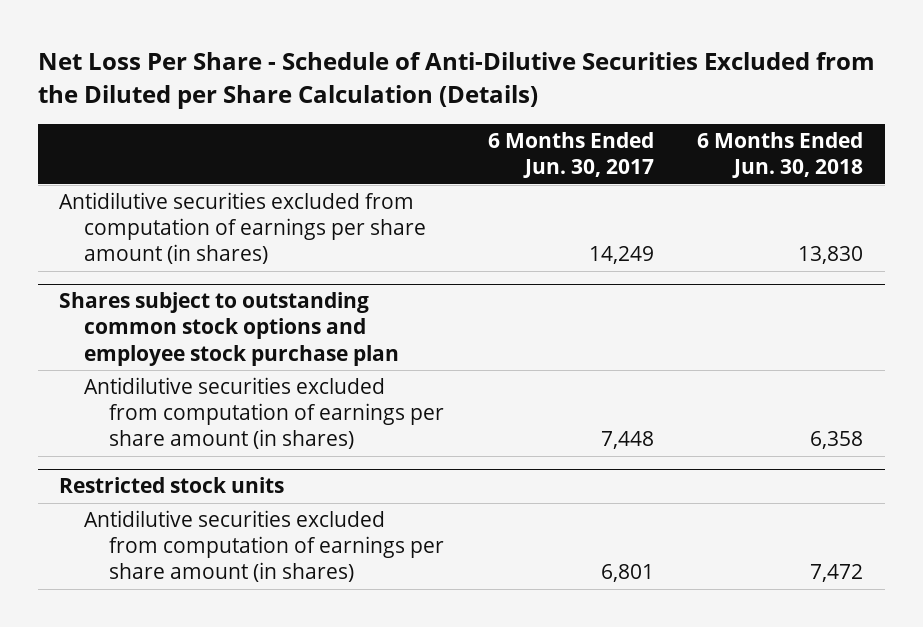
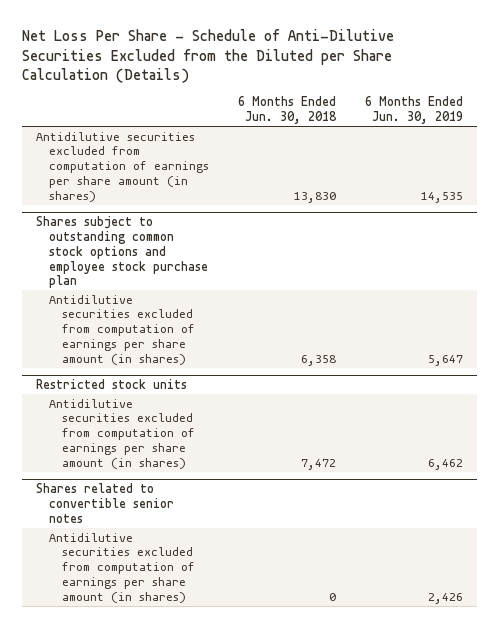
[487,132,654,179] 6 Months Ended Jun. 30, 2017 -> none
none -> [364,96,463,125] 6 Months Ended Jun. 30, 2019
none -> [36,482,174,523] Shares related to convertible senior notes
none -> [48,532,195,603] Antidilutive securities excluded from computation of earnings per share amount (in shares)

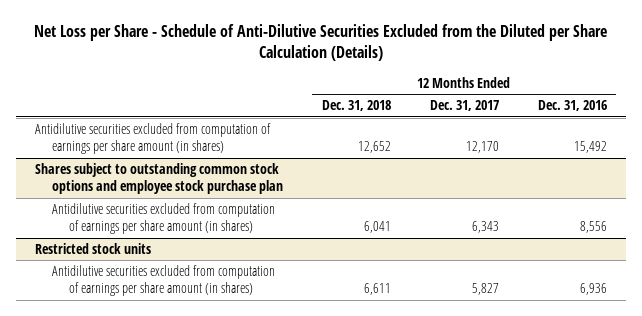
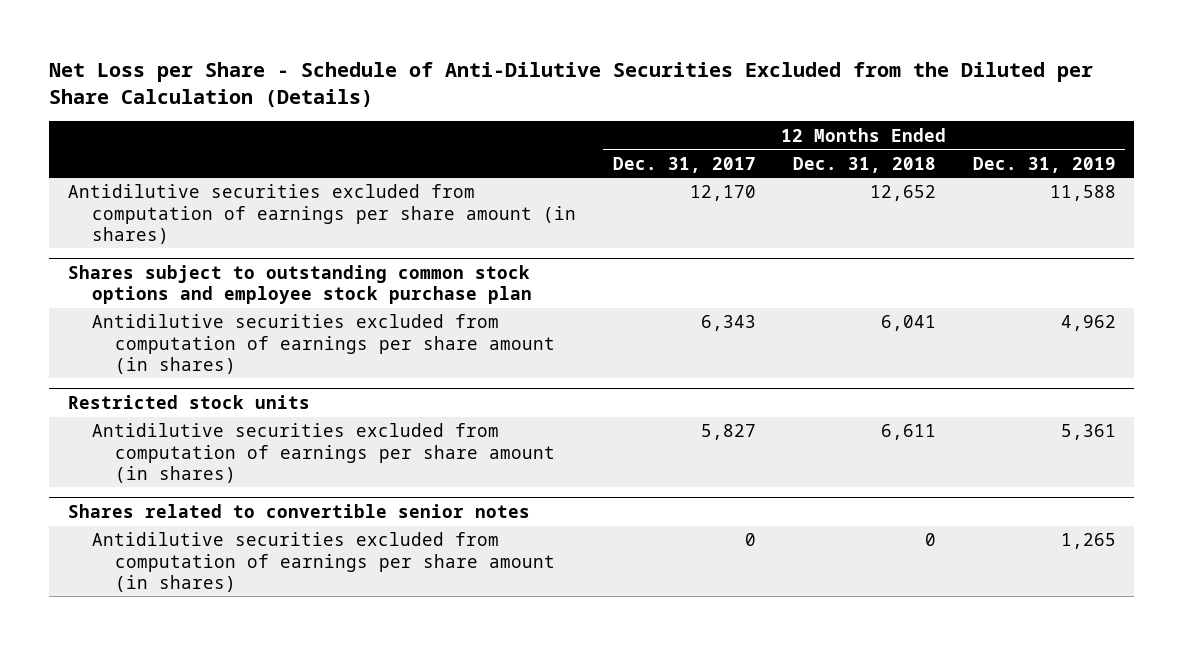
[537,100,607,112] Dec. 31, 2016 -> none
none -> [972,156,1116,173] Dec. 31, 2019
none -> [67,503,530,518] Shares related to convertible senior notes
none -> [91,532,556,592] Antidilutive securities excluded from computation of earnings per share amount (in shares)

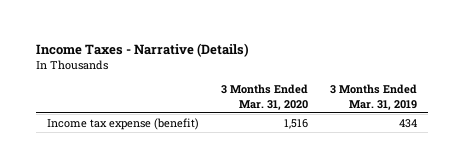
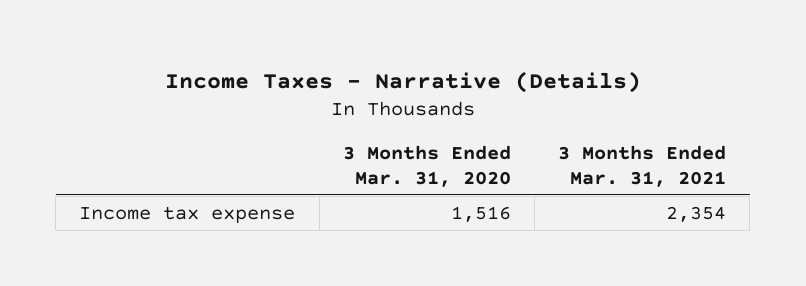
[330,84,418,110] 3 Months Ended Mar. 31, 2019 -> none
none -> [558,144,727,187] 3 Months Ended Mar. 31, 2021
[47,118,200,131] Income tax expense (benefit) -> [79,205,296,223] Income tax expense

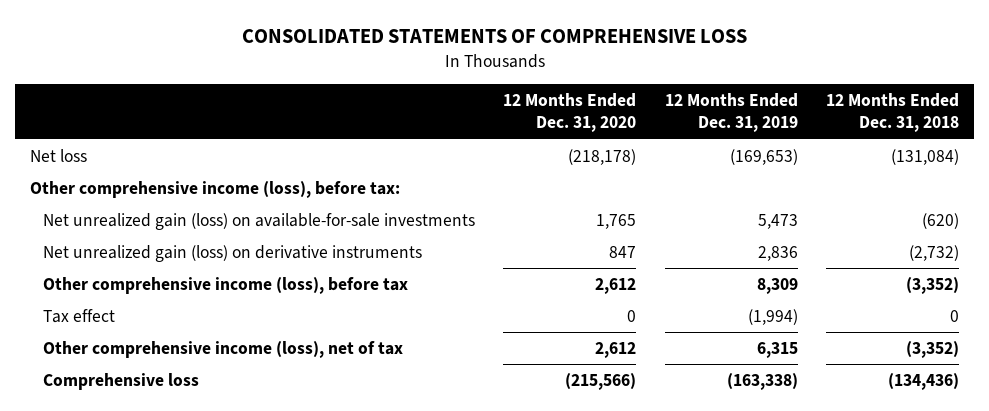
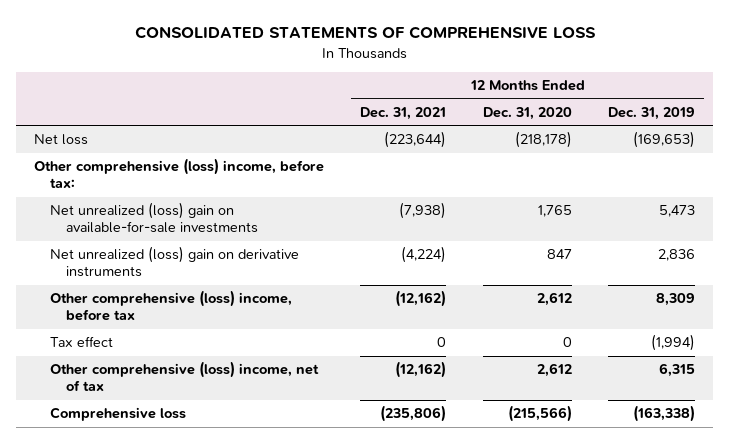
[826,93,960,133] 12 Months Ended Dec. 31, 2018 -> none
none -> [360,107,447,121] Dec. 31, 2021
[29,181,400,199] Other comprehensive income (loss), before tax: -> [33,158,324,189] Other comprehensive (loss) income, before tax:
[42,213,475,231] Net unrealized gain (loss) on available-for-sale investments -> [50,202,259,234] Net unrealized (loss) gain on available-for-sale investments
[42,245,422,263] Net unrealized gain (loss) on derivative instruments -> [50,246,300,278] Net unrealized (loss) gain on derivative instruments
[42,277,408,295] Other comprehensive income (loss), before tax -> [50,290,293,322] Other comprehensive (loss) income, before tax
[42,341,403,359] Other comprehensive income (loss), net of tax -> [50,361,320,392] Other comprehensive (loss) income, net of tax

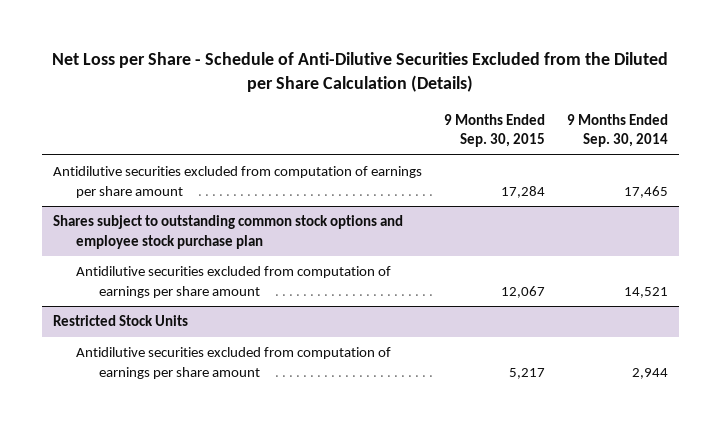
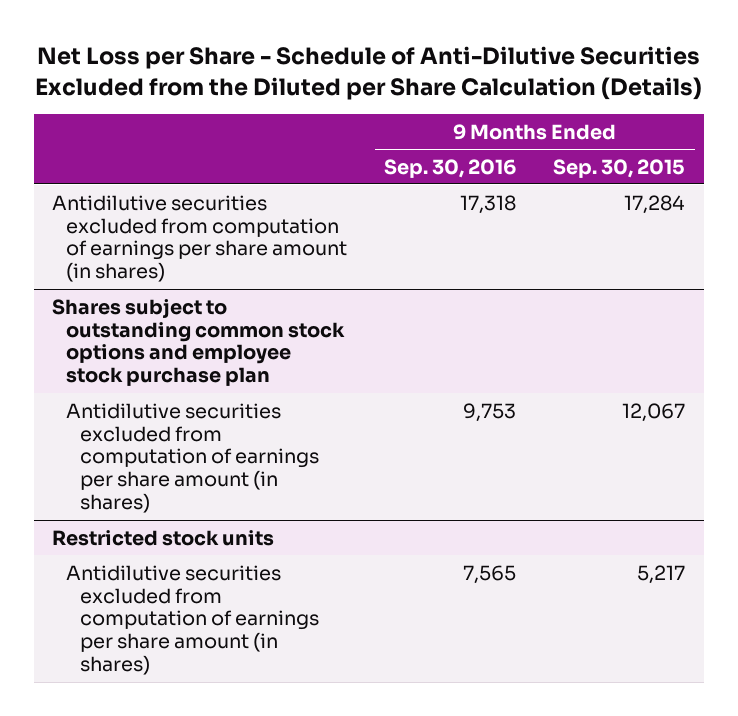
[566,113,668,148] 9 Months Ended Sep. 30, 2014 -> none
none -> [384,158,517,178] Sep. 30, 2016
[52,166,422,198] Antidilutive securities excluded from computation of earnings per share amount -> [52,194,348,283] Antidilutive securities excluded from computation of earnings per share amount (in shares)
[75,266,391,298] Antidilutive securities excluded from computation of earnings per share amount -> [66,402,320,514] Antidilutive securities excluded from computation of earnings per share amount (in shares)
[52,315,188,327] Restricted Stock Units -> [52,529,275,546] Restricted stock units
[75,347,391,379] Antidilutive securities excluded from computation of earnings per share amount -> [66,564,320,676] Antidilutive securities excluded from computation of earnings per share amount (in shares)

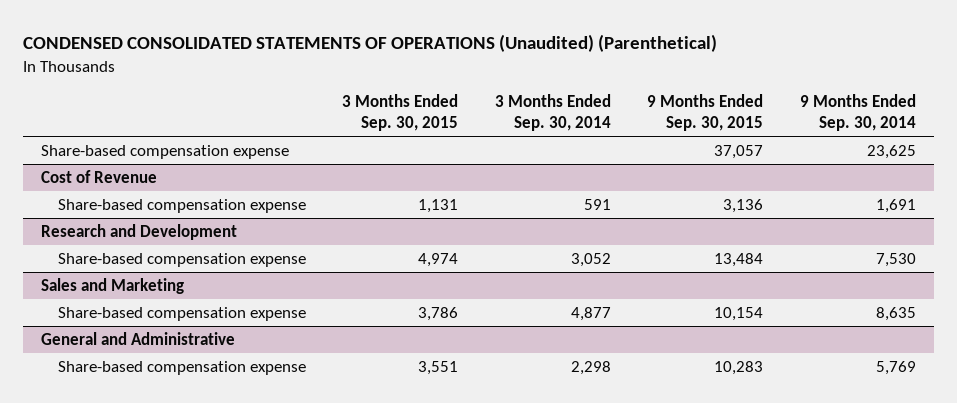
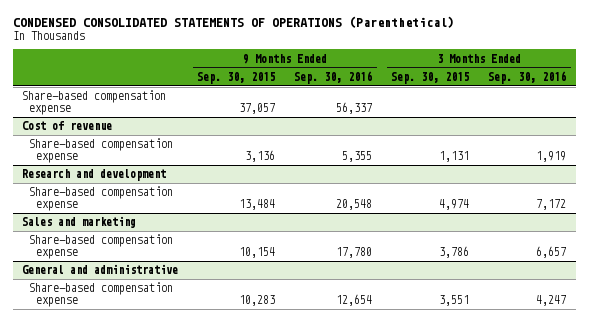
[23,34,718,53] CONDENSED CONSOLIDATED STATEMENTS OF OPERATIONS (Unaudited) (Parenthetical) -> [12,16,454,29] CONDENSED CONSOLIDATED STATEMENTS OF OPERATIONS (Parenthetical)
[494,94,611,132] 3 Months Ended Sep. 30, 2014 -> none
[799,94,916,132] 9 Months Ended Sep. 30, 2014 -> none
none -> [294,70,373,84] Sep. 30, 2016
none -> [488,70,567,84] Sep. 30, 2016
[41,169,158,183] Cost of Revenue -> [22,121,113,131] Cost of revenue
[41,223,238,240] Research and Development -> [22,169,167,182] Research and development
[41,277,185,294] Sales and Marketing -> [22,216,137,229] Sales and marketing
[41,331,236,345] General and Administrative -> [22,264,179,275] General and administrative

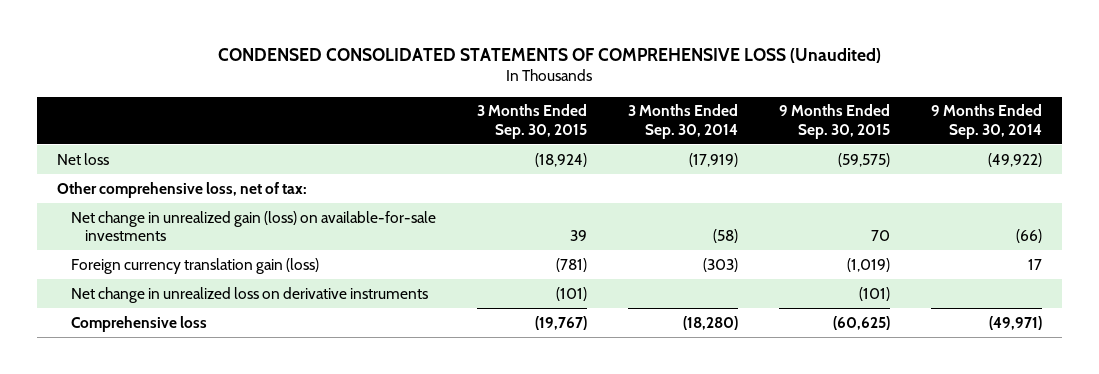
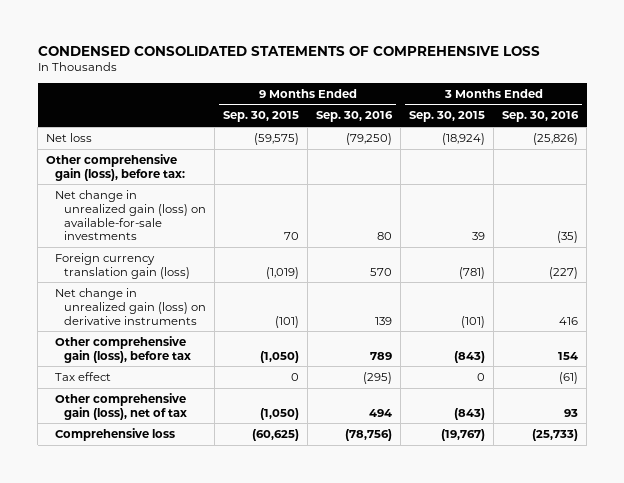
[218,47,882,63] CONDENSED CONSOLIDATED STATEMENTS OF COMPREHENSIVE LOSS (Unaudited) -> [37,45,540,56] CONDENSED CONSOLIDATED STATEMENTS OF COMPREHENSIVE LOSS
[627,104,738,139] 3 Months Ended Sep. 30, 2014 -> none
[930,104,1042,139] 9 Months Ended Sep. 30, 2014 -> none
none -> [316,111,394,123] Sep. 30, 2016
none -> [502,111,580,123] Sep. 30, 2016
[57,181,308,198] Other comprehensive loss, net of tax: -> [46,153,186,181] Other comprehensive gain (loss), before tax:
[71,286,429,303] Net change in unrealized loss on derivative instruments -> [55,287,207,325] Net change in unrealized gain (loss) on derivative instruments
none -> [55,335,192,363] Other comprehensive gain (loss), before tax
none -> [55,371,112,381] Tax effect
none -> [55,392,188,420] Other comprehensive gain (loss), net of tax

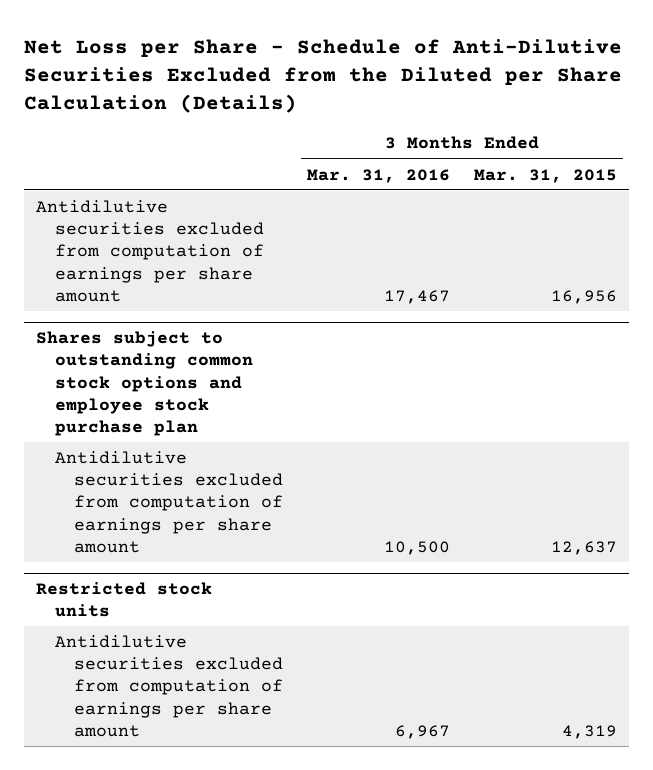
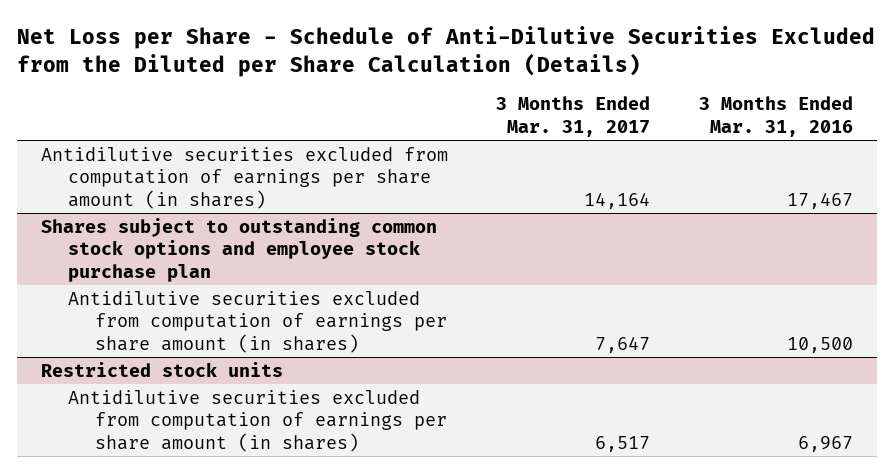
[473,168,617,183] Mar. 31, 2015 -> none
none -> [496,96,651,137] 3 Months Ended Mar. 31, 2017
[36,199,265,302] Antidilutive securities excluded from computation of earnings per share amount -> [40,146,448,209] Antidilutive securities excluded from computation of earnings per share amount (in shares)
[55,450,283,553] Antidilutive securities excluded from computation of earnings per share amount -> [68,290,448,353] Antidilutive securities excluded from computation of earnings per share amount (in shares)
[55,634,283,737] Antidilutive securities excluded from computation of earnings per share amount -> [68,389,448,452] Antidilutive securities excluded from computation of earnings per share amount (in shares)

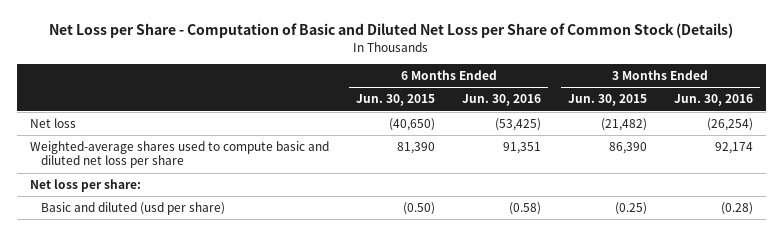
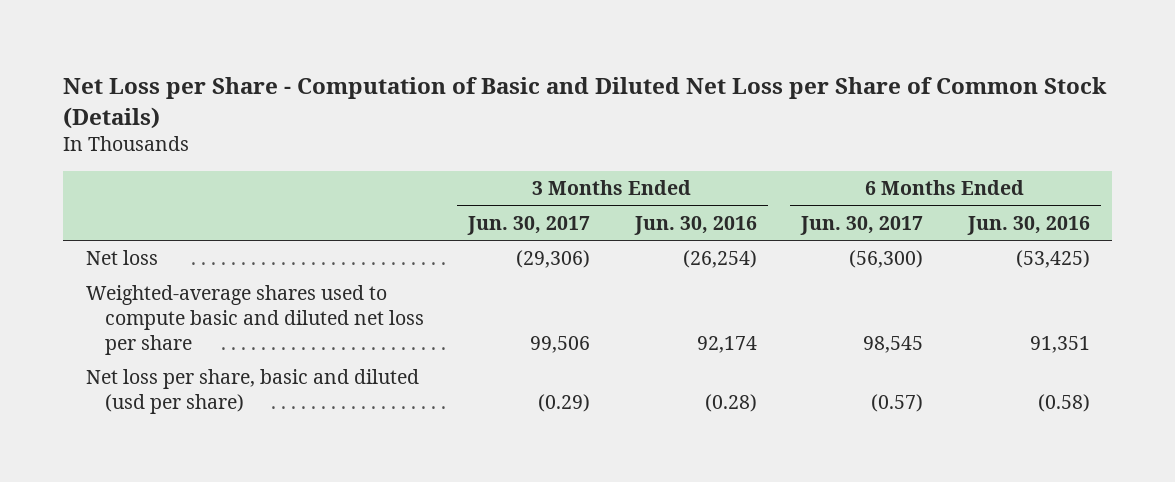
[356,94,436,107] Jun. 30, 2015 -> none
[567,94,647,107] Jun. 30, 2015 -> none
none -> [467,215,591,235] Jun. 30, 2017
none -> [800,215,924,235] Jun. 30, 2017
[30,179,142,193] Net loss per share: -> none
[40,202,225,216] Basic and diluted (usd per share) -> [85,369,419,414] Net loss per share, basic and diluted (usd per share)

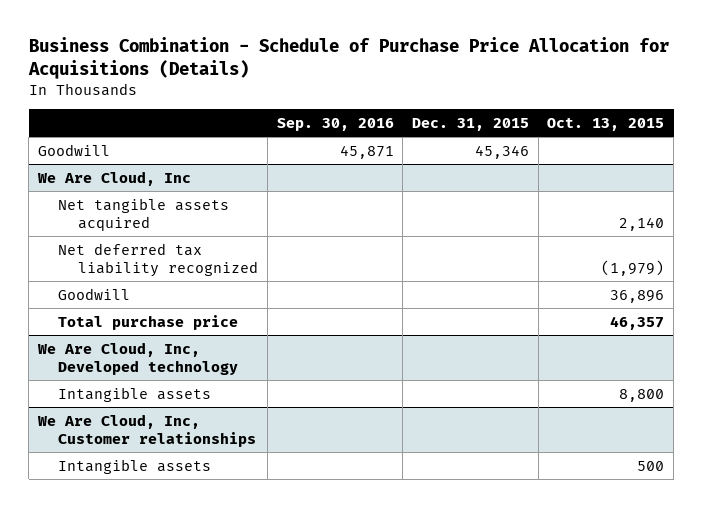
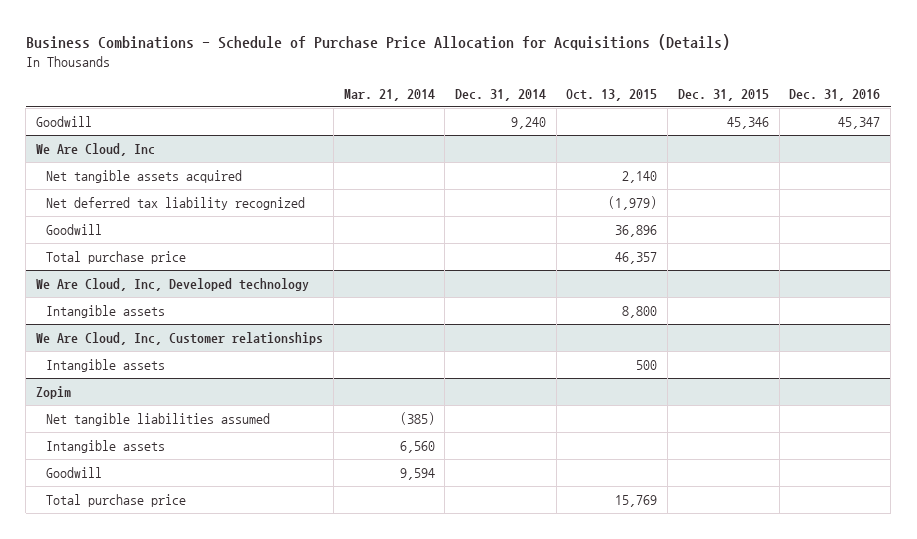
[27,36,669,79] Business Combination - Schedule of Purchase Price Allocation for Acquisitions (Details) -> [25,34,730,51] Business Combinations - Schedule of Purchase Price Allocation for Acquisitions (Details)
[276,117,394,131] Sep. 30, 2016 -> none
none -> [343,88,435,101] Mar. 21, 2014
none -> [455,88,547,101] Dec. 31, 2014
none -> [789,88,881,101] Dec. 31, 2016
none -> [36,385,72,399] Zopim
none -> [46,412,271,426] Net tangible liabilities assumed
none -> [46,439,166,453] Intangible assets
none -> [46,466,103,478] Goodwill
none -> [46,493,187,507] Total purchase price

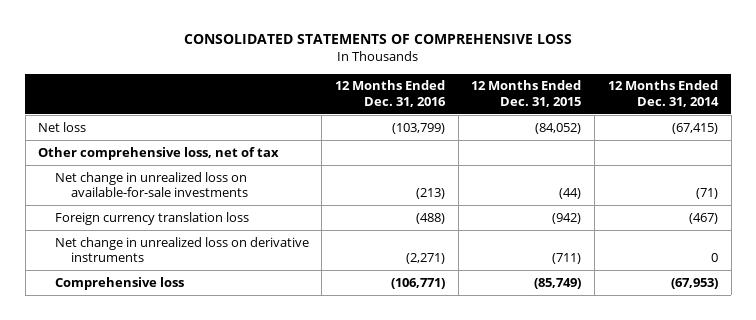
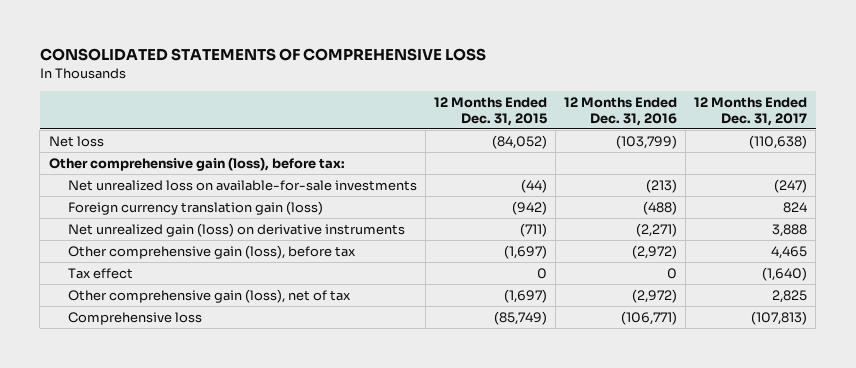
[607,80,719,107] 12 Months Ended Dec. 31, 2014 -> none
none -> [694,96,808,126] 12 Months Ended Dec. 31, 2017
[38,146,280,160] Other comprehensive loss, net of tax -> [48,156,345,171] Other comprehensive gain (loss), before tax:
[54,171,248,198] Net change in unrealized loss on available-for-sale investments -> [68,179,418,191] Net unrealized loss on available-for-sale investments
[54,211,249,225] Foreign currency translation loss -> [68,200,324,215] Foreign currency translation gain (loss)
[54,236,309,263] Net change in unrealized loss on derivative instruments -> [68,222,406,237] Net unrealized gain (loss) on derivative instruments
none -> [68,244,357,259] Other comprehensive gain (loss), before tax
none -> [68,267,134,279] Tax effect
none -> [68,288,352,303] Other comprehensive gain (loss), net of tax

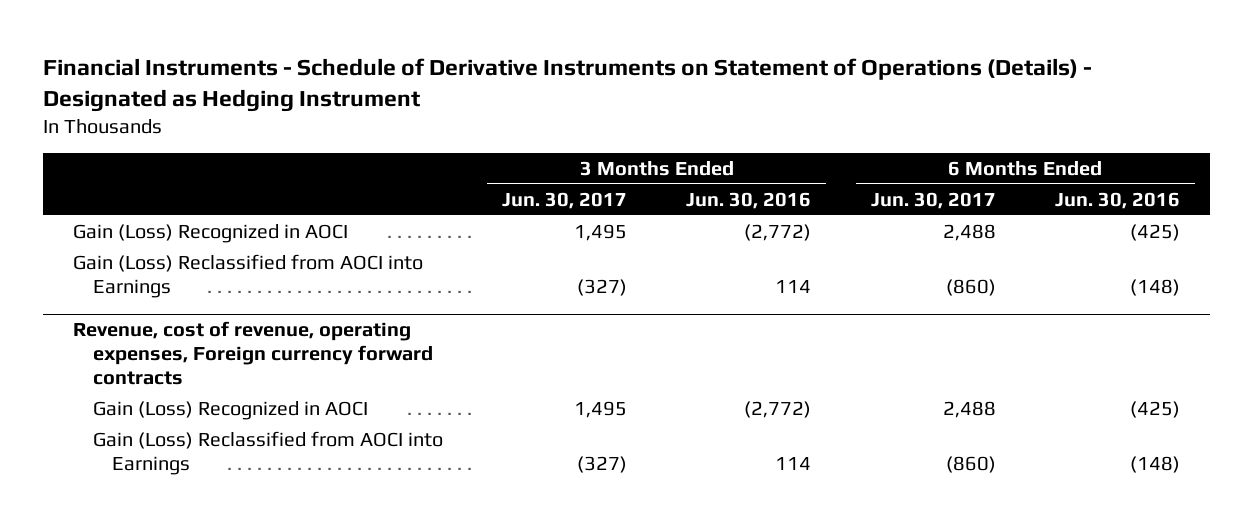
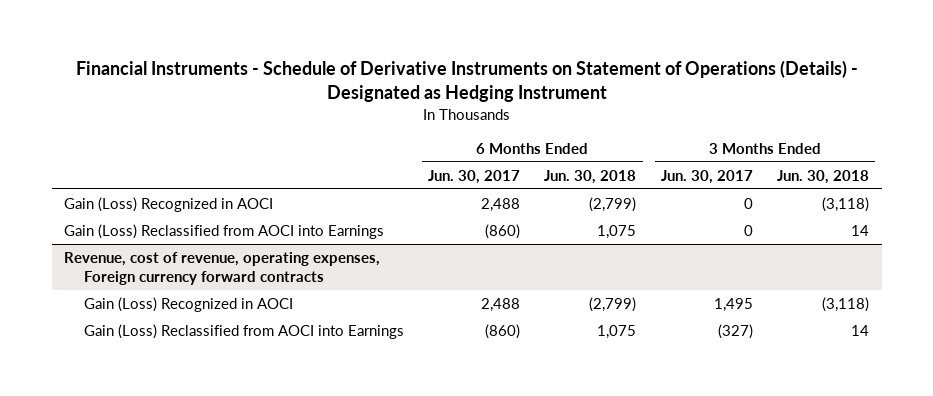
[686,191,812,209] Jun. 30, 2016 -> none
[1055,191,1181,209] Jun. 30, 2016 -> none
none -> [544,169,637,184] Jun. 30, 2018
none -> [777,169,870,184] Jun. 30, 2018
[574,224,628,242] 1,495 -> [743,197,753,209] 0
[577,279,628,297] (327) -> [743,224,753,236] 0

